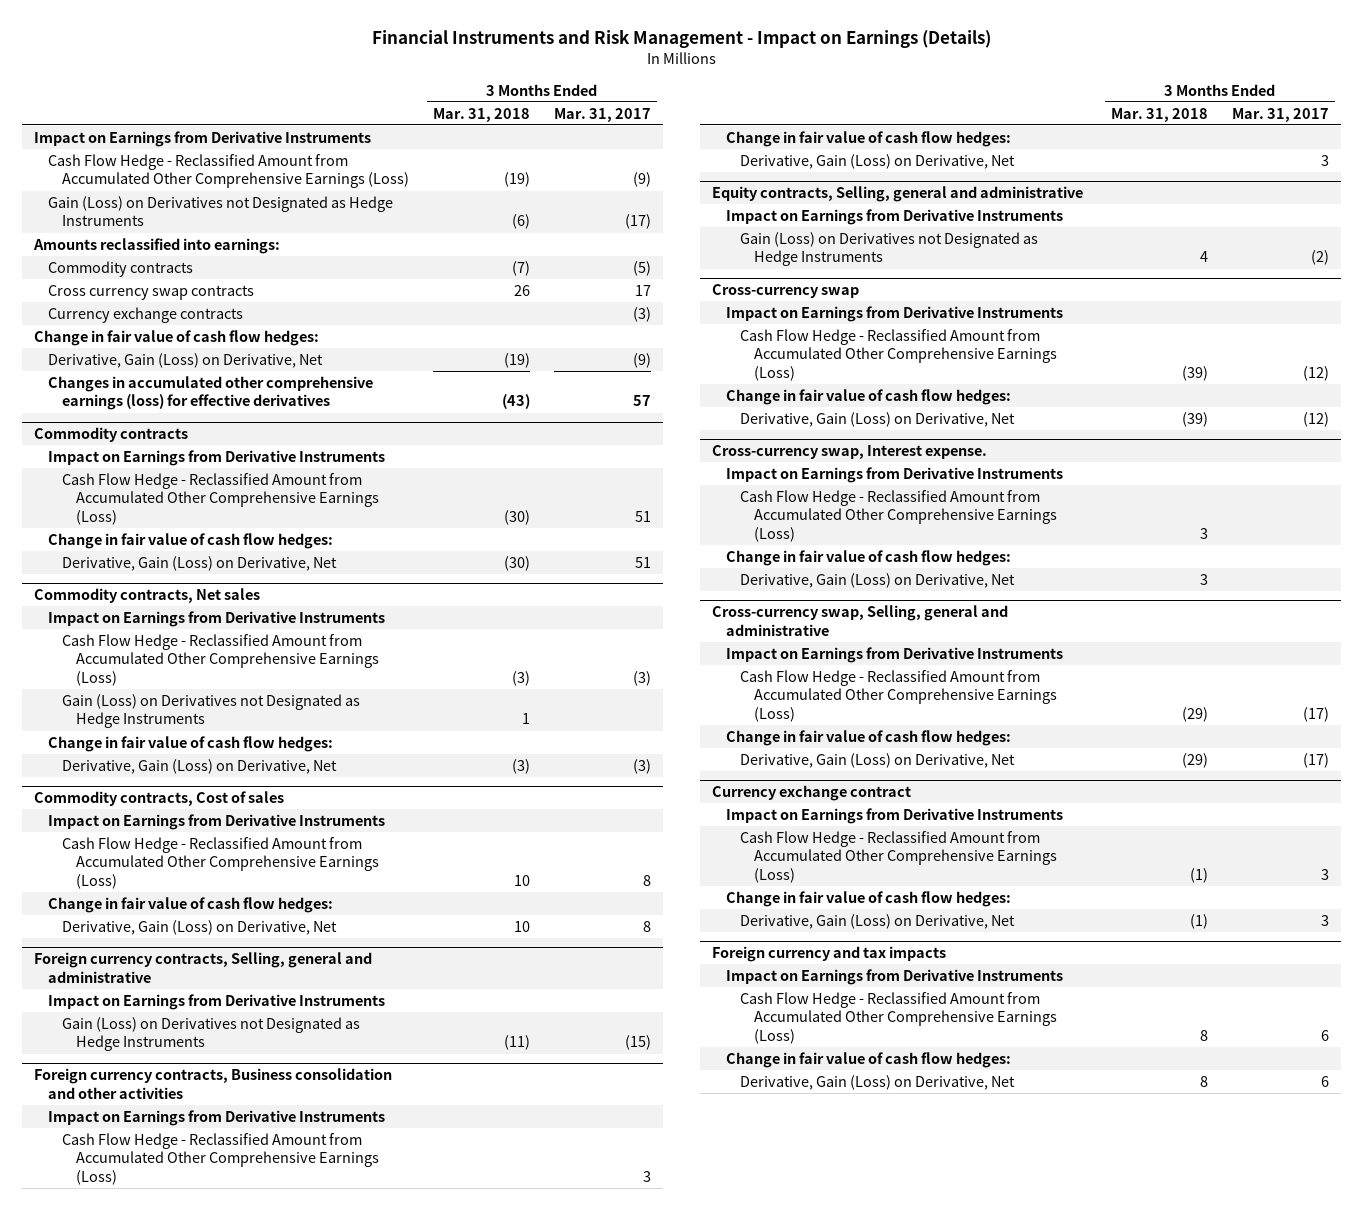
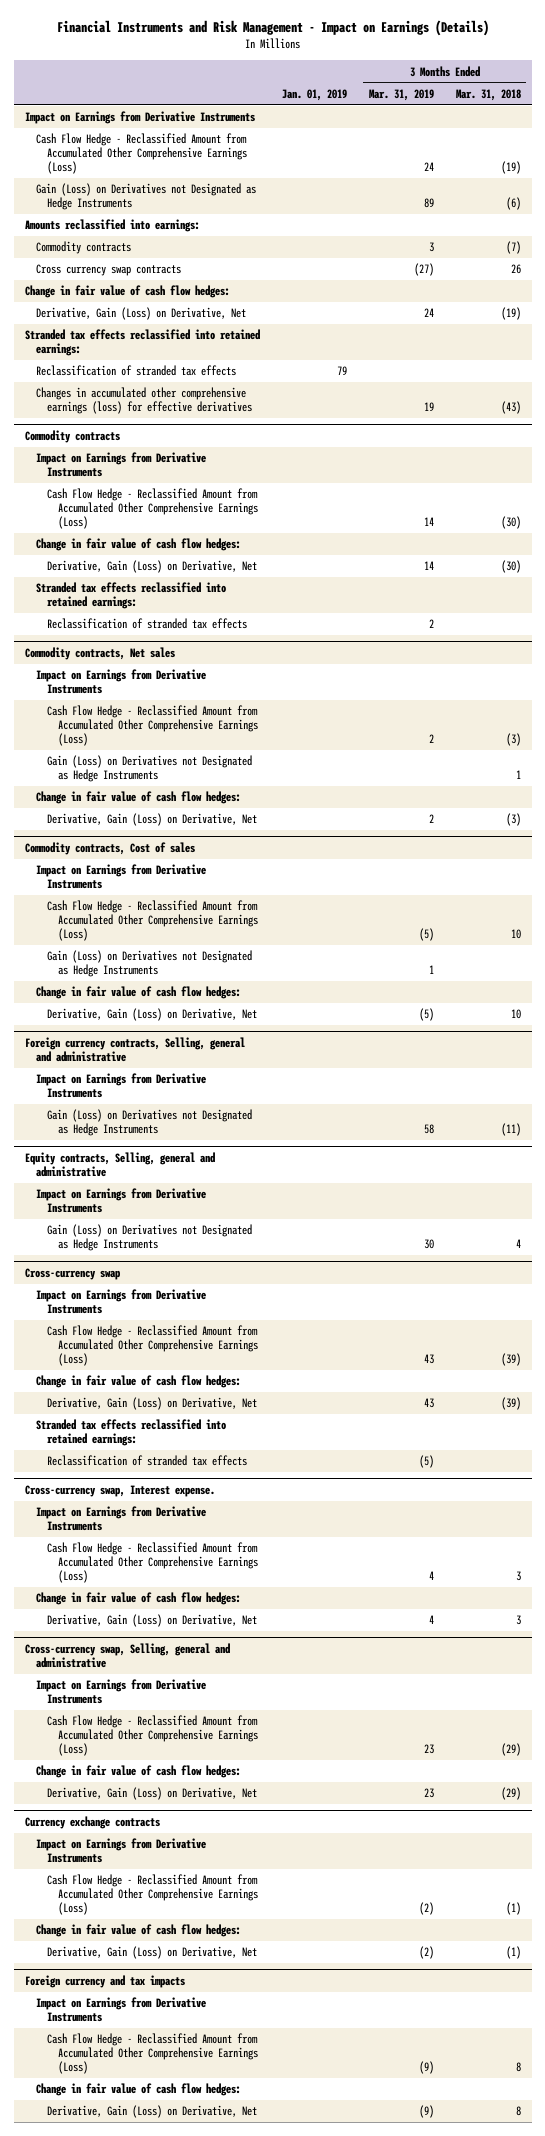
[554,107,652,122] Mar. 31, 2017 -> none
none -> [281,89,347,102] Jan. 01, 2019
none -> [368,89,434,102] Mar. 31, 2019
[47,306,243,323] Currency exchange contracts -> none
none -> [24,329,260,357] Stranded tax effects reclassified into retained earnings:
none -> [35,365,236,377] Reclassification of stranded tax effects
none -> [35,582,226,610] Stranded tax effects reclassified into retained earnings:
none -> [46,618,247,630] Reclassification of stranded tax effects
none -> [46,950,252,978] Gain (Loss) on Derivatives not Designated as Hedge Instruments
[33,1068,392,1099] Foreign currency contracts, Business consolidation and other activities -> none
[47,1109,385,1126] Impact on Earnings from Derivative Instruments -> none
[61,1132,379,1186] Cash Flow Hedge - Reclassified Amount from Accumulated Other Comprehensive Earnings (Loss) -> none
[725,130,1011,147] Change in fair value of cash flow hedges: -> none
[739,153,1015,169] Derivative, Gain (Loss) on Derivative, Net -> none
none -> [35,1419,226,1447] Stranded tax effects reclassified into retained earnings:
none -> [46,1455,247,1467] Reclassification of stranded tax effects
[711,785,911,802] Currency exchange contract -> [24,1816,160,1830] Currency exchange contracts

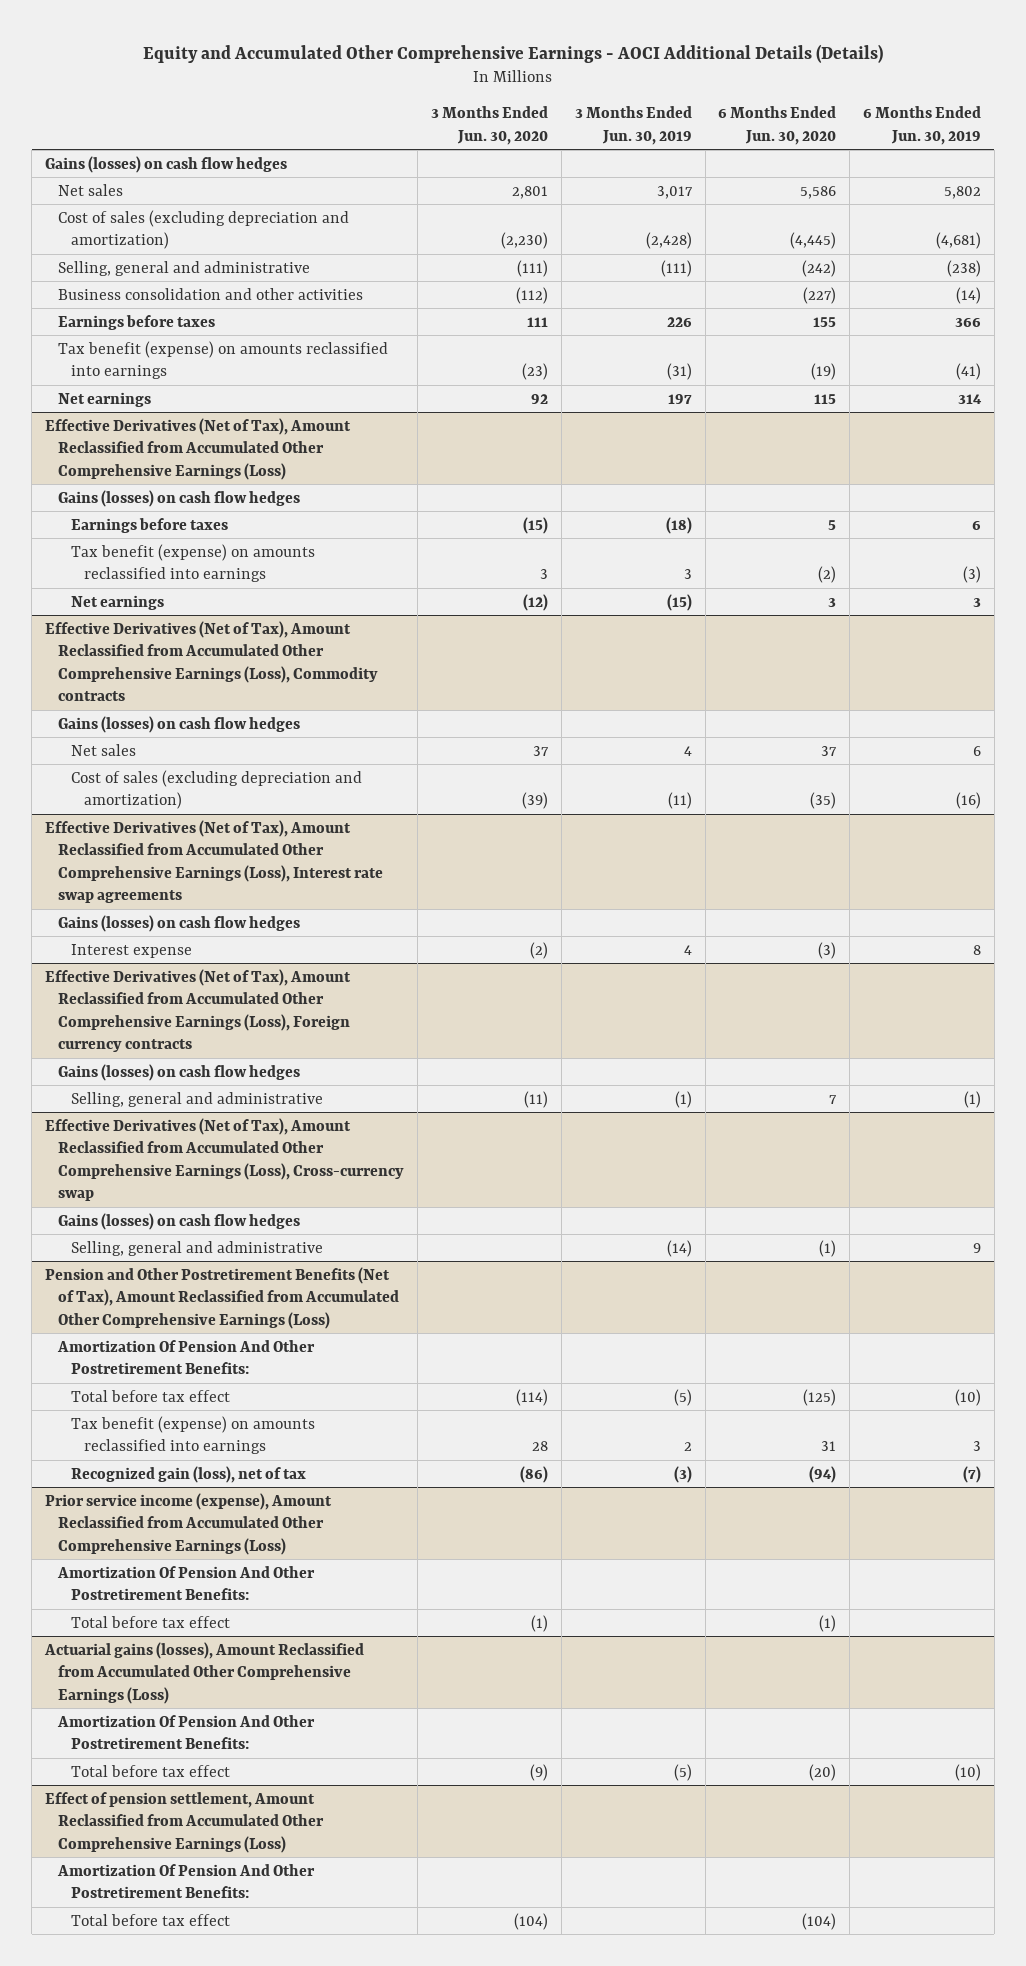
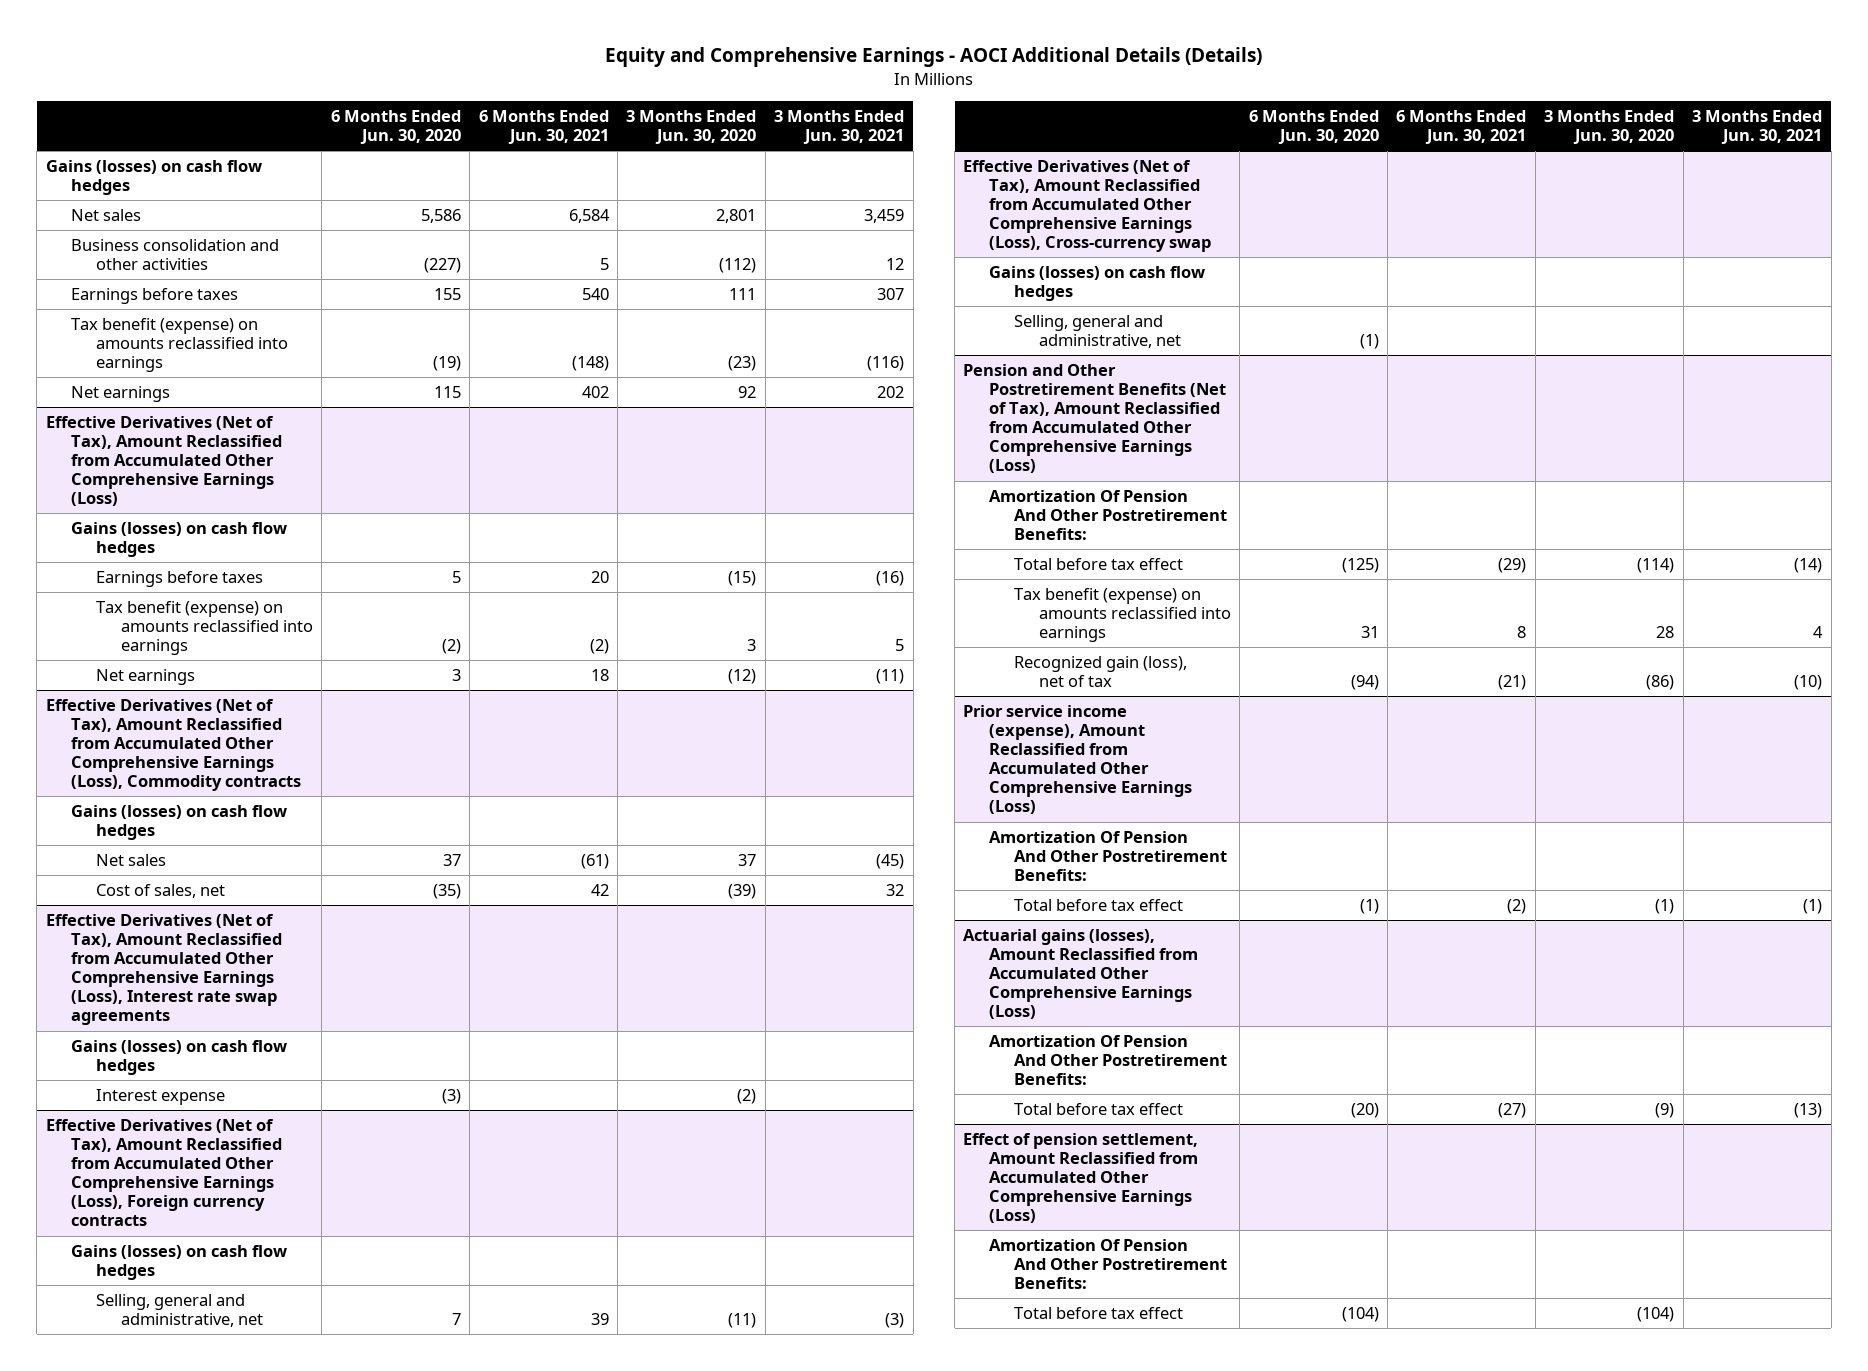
[143,43,884,63] Equity and Accumulated Other Comprehensive Earnings - AOCI Additional Details (Details) -> [604,47,1262,68] Equity and Comprehensive Earnings - AOCI Additional Details (Details)
[574,106,692,145] 3 Months Ended Jun. 30, 2019 -> none
[863,106,982,145] 6 Months Ended Jun. 30, 2019 -> none
none -> [478,110,609,145] 6 Months Ended Jun. 30, 2021
none -> [774,110,905,145] 3 Months Ended Jun. 30, 2021
[58,209,350,250] Cost of sales (excluding depreciation and amortization) -> none
[58,260,311,276] Selling, general and administrative -> none
[71,769,363,810] Cost of sales (excluding depreciation and amortization) -> [95,883,225,898] Cost of sales, net
[71,1091,324,1107] Selling, general and administrative -> [95,1293,263,1328] Selling, general and administrative, net
[71,1240,324,1256] Selling, general and administrative -> [1013,314,1181,349] Selling, general and administrative, net

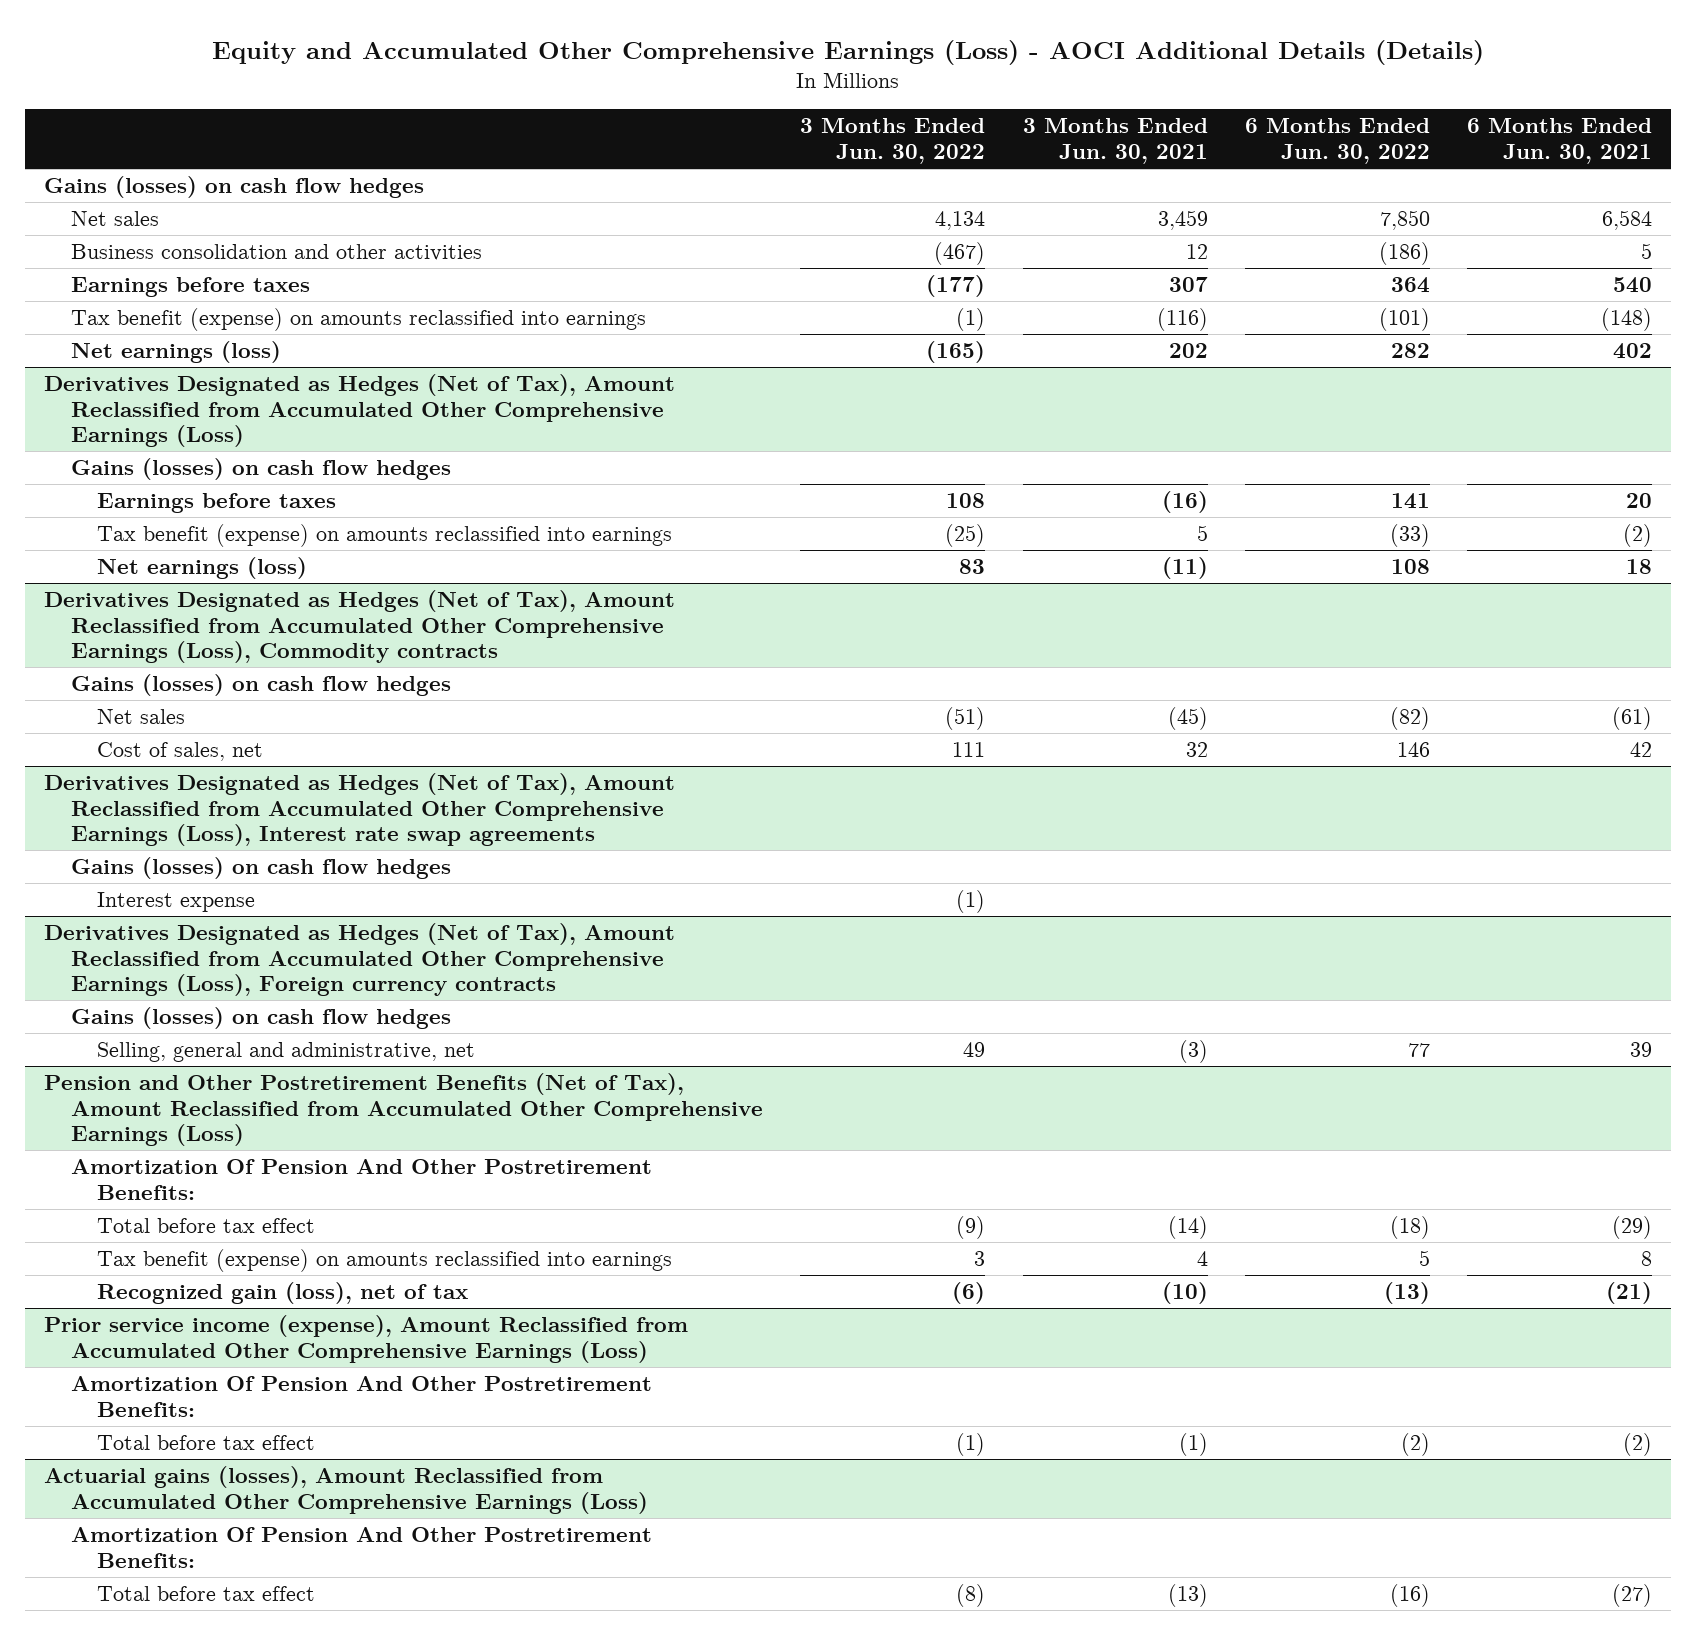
[604,47,1262,68] Equity and Comprehensive Earnings - AOCI Additional Details (Details) -> [212,39,1485,65] Equity and Accumulated Other Comprehensive Earnings (Loss) - AOCI Additional Details (Details)
[330,110,461,145] 6 Months Ended Jun. 30, 2020 -> none
[626,110,757,145] 3 Months Ended Jun. 30, 2020 -> none
none -> [800,118,986,164] 3 Months Ended Jun. 30, 2022
none -> [1244,118,1430,164] 6 Months Ended Jun. 30, 2022
[70,385,170,402] Net earnings -> [70,340,281,363] Net earnings (loss)
[45,415,282,507] Effective Derivatives (Net of Tax), Amount Reclassified from Accumulated Other Comprehensive Earnings (Loss) -> [44,373,676,448] Derivatives Designated as Hedges (Net of Tax), Amount Reclassified from Accumulated Other Comprehensive Earnings (Loss)
[95,668,195,685] Net earnings -> [97,556,308,579] Net earnings (loss)
[45,698,301,792] Effective Derivatives (Net of Tax), Amount Reclassified from Accumulated Other Comprehensive Earnings (Loss), Commodity contracts -> [44,589,676,664] Derivatives Designated as Hedges (Net of Tax), Amount Reclassified from Accumulated Other Comprehensive Earnings (Loss), Commodity contracts
[45,913,282,1026] Effective Derivatives (Net of Tax), Amount Reclassified from Accumulated Other Comprehensive Earnings (Loss), Interest rate swap agreements -> [44,772,676,847] Derivatives Designated as Hedges (Net of Tax), Amount Reclassified from Accumulated Other Comprehensive Earnings (Loss), Interest rate swap agreements
[45,1118,282,1227] Effective Derivatives (Net of Tax), Amount Reclassified from Accumulated Other Comprehensive Earnings (Loss), Foreign currency contracts -> [44,922,676,997] Derivatives Designated as Hedges (Net of Tax), Amount Reclassified from Accumulated Other Comprehensive Earnings (Loss), Foreign currency contracts
[963,159,1211,253] Effective Derivatives (Net of Tax), Amount Reclassified from Accumulated Other Comprehensive Earnings (Loss), Cross-currency swap -> none
[988,265,1205,302] Gains (losses) on cash flow hedges -> none
[1013,314,1181,349] Selling, general and administrative, net -> none
[963,1132,1199,1224] Effect of pension settlement, Amount Reclassified from Accumulated Other Comprehensive Earnings (Loss) -> none
[988,1238,1227,1290] Amortization Of Pension And Other Postretirement Benefits: -> none
[1013,1306,1183,1319] Total before tax effect -> none

